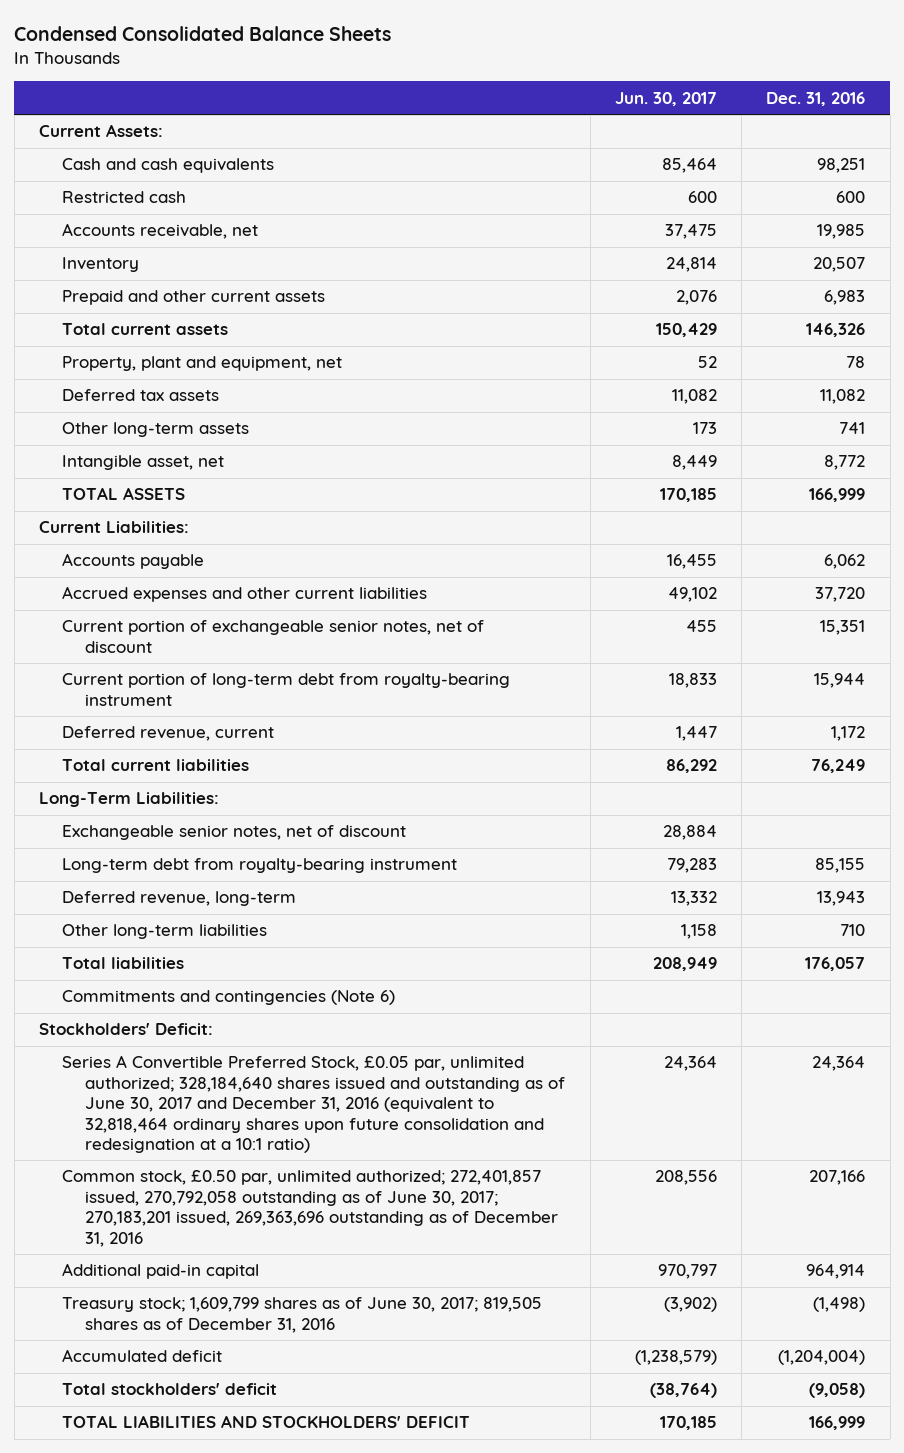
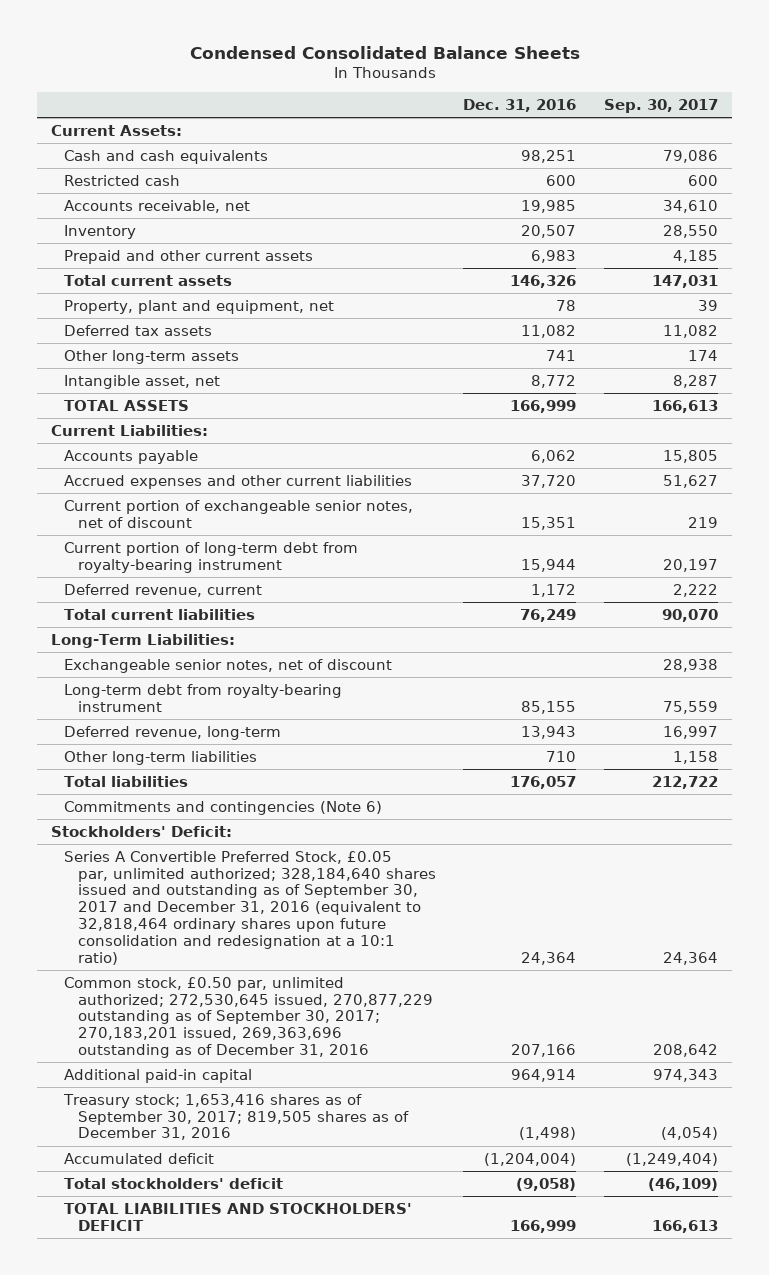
[614,91,717,106] Jun. 30, 2017 -> none
none -> [604,98,719,113] Sep. 30, 2017
[62,1055,566,1154] Series A Convertible Preferred Stock, £0.05 par, unlimited authorized; 328,184,640 shares issued and outstanding as of June 30, 2017 and December 31, 2016 (equivalent to 32,818,464 ordinary shares upon future consolidation and redesignation at a 10:1 ratio) -> [64,850,436,966] Series A Convertible Preferred Stock, £0.05 par, unlimited authorized; 328,184,640 shares issued and outstanding as of September 30, 2017 and December 31, 2016 (equivalent to 32,818,464 ordinary shares upon future consolidation and redesignation at a 10:1 ratio)
[62,1170,559,1247] Common stock, £0.50 par, unlimited authorized; 272,401,857 issued, 270,792,058 outstanding as of June 30, 2017; 270,183,201 issued, 269,363,696 outstanding as of December 31, 2016 -> [64,976,433,1059] Common stock, £0.50 par, unlimited authorized; 272,530,645 issued, 270,877,229 outstanding as of September 30, 2017; 270,183,201 issued, 269,363,696 outstanding as of December 31, 2016
[62,1297,543,1333] Treasury stock; 1,609,799 shares as of June 30, 2017; 819,505 shares as of December 31, 2016 -> [63,1093,409,1141] Treasury stock; 1,653,416 shares as of September 30, 2017; 819,505 shares as of December 31, 2016

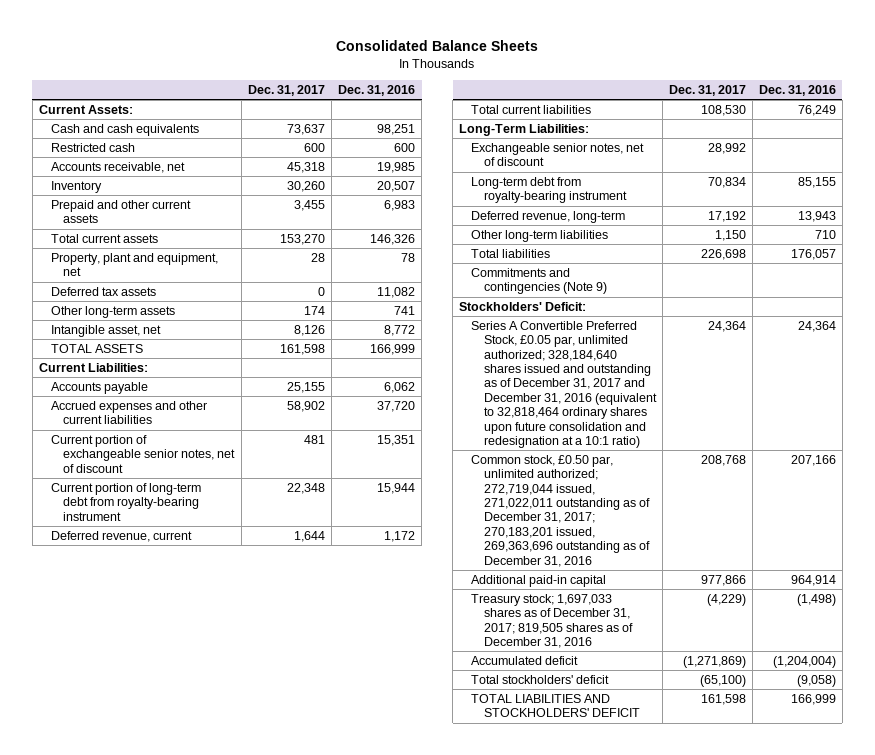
[189,45,580,59] Condensed Consolidated Balance Sheets -> [336,40,539,52] Consolidated Balance Sheets
[604,98,719,113] Sep. 30, 2017 -> none
none -> [248,84,326,96] Dec. 31, 2017
[64,800,383,815] Commitments and contingencies (Note 6) -> [471,267,607,295] Commitments and contingencies (Note 9)
[64,850,436,966] Series A Convertible Preferred Stock, £0.05 par, unlimited authorized; 328,184,640 shares issued and outstanding as of September 30, 2017 and December 31, 2016 (equivalent to 32,818,464 ordinary shares upon future consolidation and redesignation at a 10:1 ratio) -> [471,320,657,448] Series A Convertible Preferred Stock, £0.05 par, unlimited authorized; 328,184,640 shares issued and outstanding as of December 31, 2017 and December 31, 2016 (equivalent to 32,818,464 ordinary shares upon future consolidation and redesignation at a 10:1 ratio)
[64,976,433,1059] Common stock, £0.50 par, unlimited authorized; 272,530,645 issued, 270,877,229 outstanding as of September 30, 2017; 270,183,201 issued, 269,363,696 outstanding as of December 31, 2016 -> [471,454,650,567] Common stock, £0.50 par, unlimited authorized; 272,719,044 issued, 271,022,011 outstanding as of December 31, 2017; 270,183,201 issued, 269,363,696 outstanding as of December 31, 2016
[63,1093,409,1141] Treasury stock; 1,653,416 shares as of September 30, 2017; 819,505 shares as of December 31, 2016 -> [471,593,633,649] Treasury stock; 1,697,033 shares as of December 31, 2017; 819,505 shares as of December 31, 2016

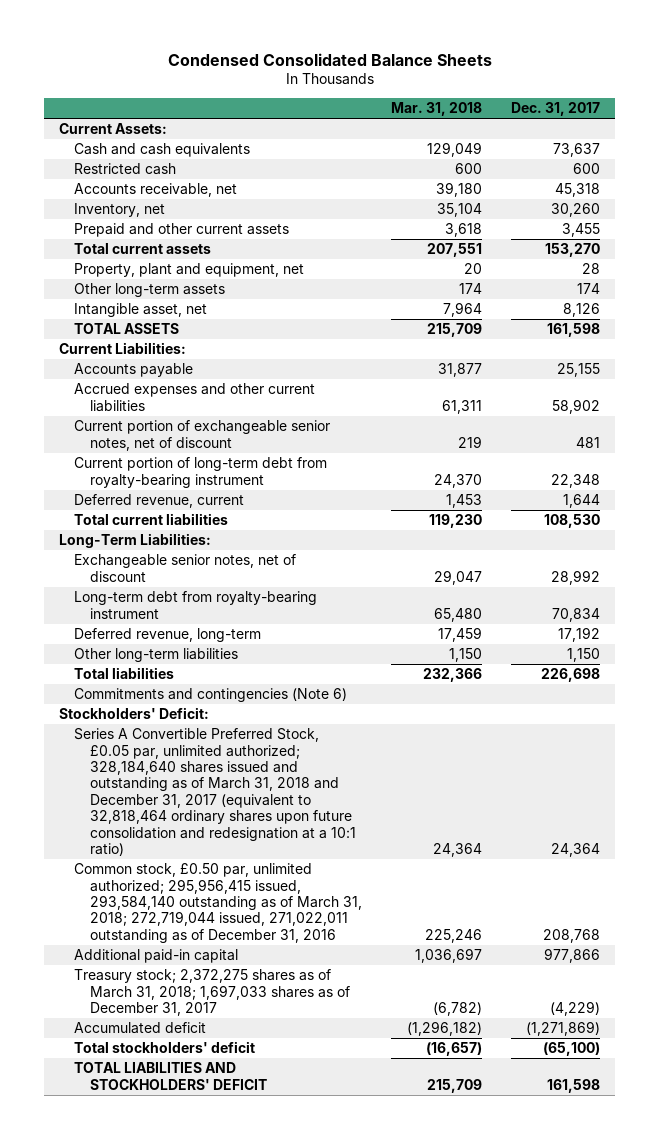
[336,40,539,52] Consolidated Balance Sheets -> [167,52,492,66] Condensed Consolidated Balance Sheets
[338,84,416,96] Dec. 31, 2016 -> none
none -> [391,102,483,117] Mar. 31, 2018
[50,180,102,193] Inventory -> [74,203,166,218] Inventory, net
[50,286,156,296] Deferred tax assets -> none
[471,267,607,295] Commitments and contingencies (Note 9) -> [74,688,348,703] Commitments and contingencies (Note 6)
[471,320,657,448] Series A Convertible Preferred Stock, £0.05 par, unlimited authorized; 328,184,640 shares issued and outstanding as of December 31, 2017 and December 31, 2016 (equivalent to 32,818,464 ordinary shares upon future consolidation and redesignation at a 10:1 ratio) -> [74,728,356,856] Series A Convertible Preferred Stock, £0.05 par, unlimited authorized; 328,184,640 shares issued and outstanding as of March 31, 2018 and December 31, 2017 (equivalent to 32,818,464 ordinary shares upon future consolidation and redesignation at a 10:1 ratio)
[471,454,650,567] Common stock, £0.50 par, unlimited authorized; 272,719,044 issued, 271,022,011 outstanding as of December 31, 2017; 270,183,201 issued, 269,363,696 outstanding as of December 31, 2016 -> [74,863,362,943] Common stock, £0.50 par, unlimited authorized; 295,956,415 issued, 293,584,140 outstanding as of March 31, 2018; 272,719,044 issued, 271,022,011 outstanding as of December 31, 2016
[471,593,633,649] Treasury stock; 1,697,033 shares as of December 31, 2017; 819,505 shares as of December 31, 2016 -> [74,969,350,1016] Treasury stock; 2,372,275 shares as of March 31, 2018; 1,697,033 shares as of December 31, 2017

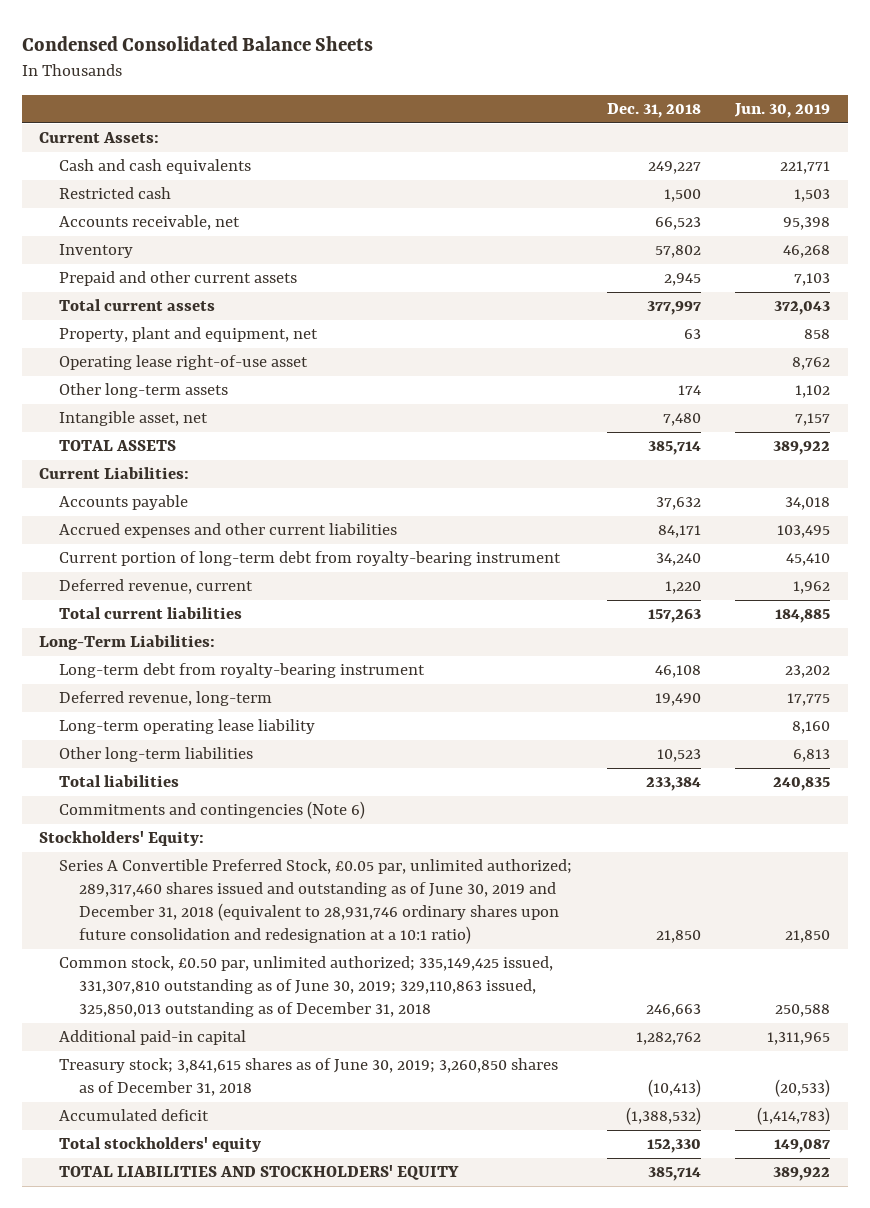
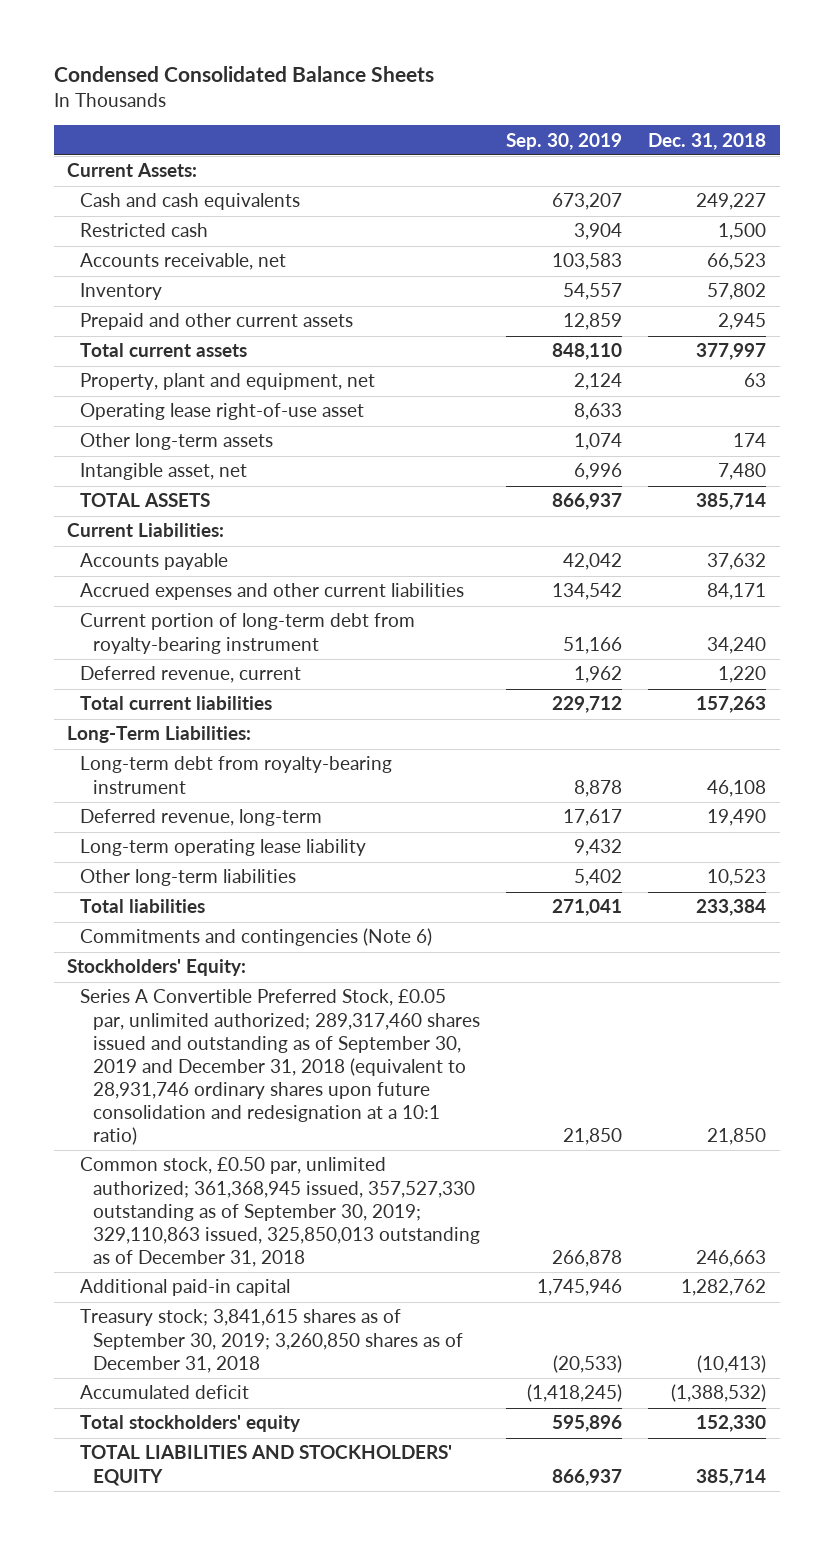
[734,103,831,119] Jun. 30, 2019 -> none
none -> [506,132,623,150] Sep. 30, 2019
[58,859,572,945] Series A Convertible Preferred Stock, £0.05 par, unlimited authorized; 289,317,460 shares issued and outstanding as of June 30, 2019 and December 31, 2018 (equivalent to 28,931,746 ordinary shares upon future consolidation and redesignation at a 10:1 ratio) -> [79,989,480,1145] Series A Convertible Preferred Stock, £0.05 par, unlimited authorized; 289,317,460 shares issued and outstanding as of September 30, 2019 and December 31, 2018 (equivalent to 28,931,746 ordinary shares upon future consolidation and redesignation at a 10:1 ratio)
[58,956,553,1018] Common stock, £0.50 par, unlimited authorized; 335,149,425 issued, 331,307,810 outstanding as of June 30, 2019; 329,110,863 issued, 325,850,013 outstanding as of December 31, 2018 -> [79,1157,480,1267] Common stock, £0.50 par, unlimited authorized; 361,368,945 issued, 357,527,330 outstanding as of September 30, 2019; 329,110,863 issued, 325,850,013 outstanding as of December 31, 2018
[58,1058,558,1097] Treasury stock; 3,841,615 shares as of June 30, 2019; 3,260,850 shares as of December 31, 2018 -> [79,1309,463,1373] Treasury stock; 3,841,615 shares as of September 30, 2019; 3,260,850 shares as of December 31, 2018

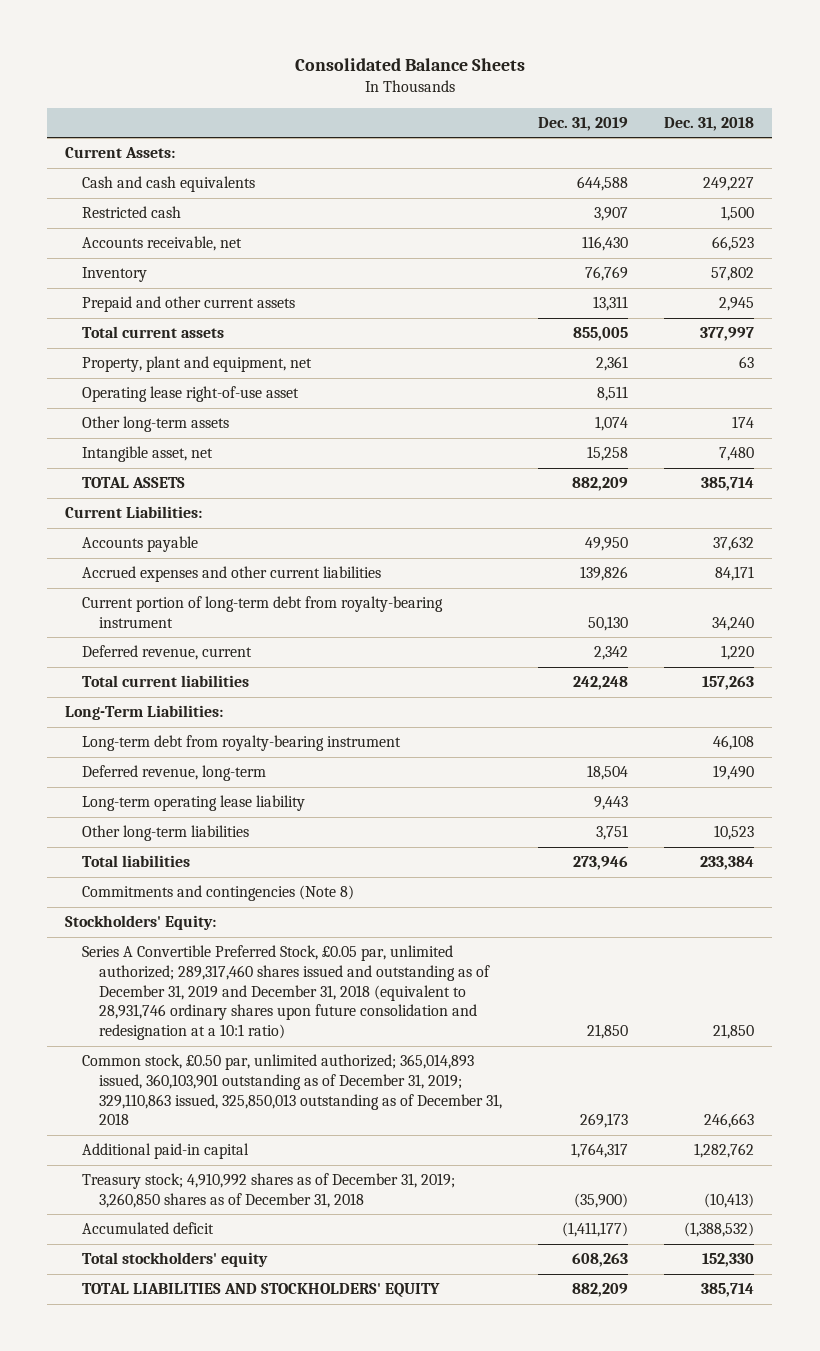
[53,66,434,83] Condensed Consolidated Balance Sheets -> [294,58,525,72] Consolidated Balance Sheets
[506,132,623,150] Sep. 30, 2019 -> none
none -> [538,116,629,131] Dec. 31, 2019
[79,928,432,947] Commitments and contingencies (Note 6) -> [82,885,355,902] Commitments and contingencies (Note 8)
[79,989,480,1145] Series A Convertible Preferred Stock, £0.05 par, unlimited authorized; 289,317,460 shares issued and outstanding as of September 30, 2019 and December 31, 2018 (equivalent to 28,931,746 ordinary shares upon future consolidation and redesignation at a 10:1 ratio) -> [82,945,490,1041] Series A Convertible Preferred Stock, £0.05 par, unlimited authorized; 289,317,460 shares issued and outstanding as of December 31, 2019 and December 31, 2018 (equivalent to 28,931,746 ordinary shares upon future consolidation and redesignation at a 10:1 ratio)
[79,1157,480,1267] Common stock, £0.50 par, unlimited authorized; 361,368,945 issued, 357,527,330 outstanding as of September 30, 2019; 329,110,863 issued, 325,850,013 outstanding as of December 31, 2018 -> [82,1054,502,1126] Common stock, £0.50 par, unlimited authorized; 365,014,893 issued, 360,103,901 outstanding as of December 31, 2019; 329,110,863 issued, 325,850,013 outstanding as of December 31, 2018
[79,1309,463,1373] Treasury stock; 3,841,615 shares as of September 30, 2019; 3,260,850 shares as of December 31, 2018 -> [82,1173,456,1208] Treasury stock; 4,910,992 shares as of December 31, 2019; 3,260,850 shares as of December 31, 2018

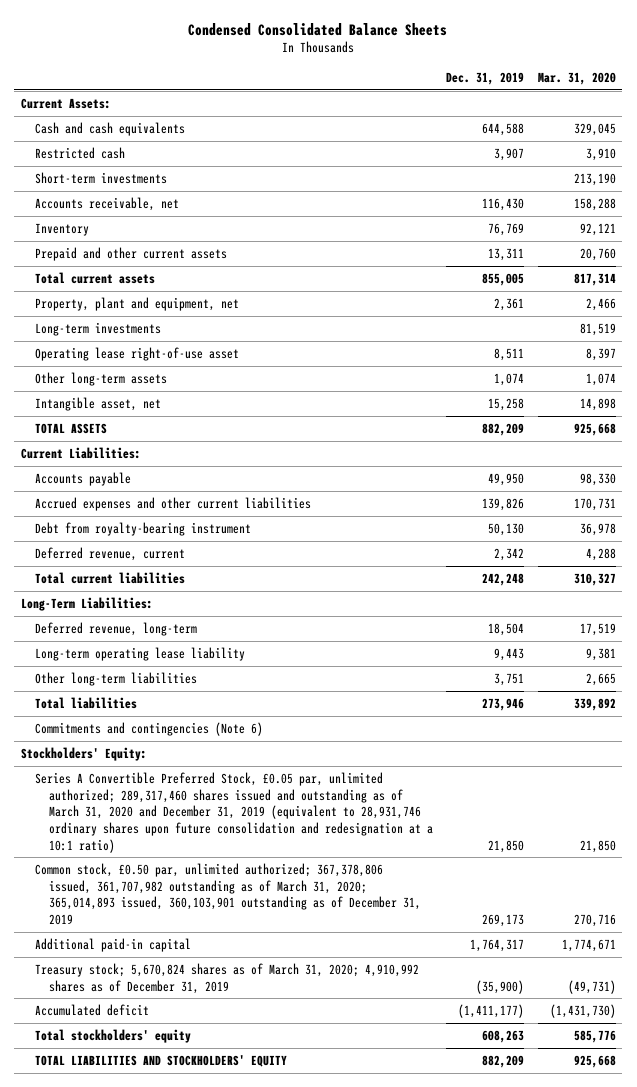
[294,58,525,72] Consolidated Balance Sheets -> [188,22,448,36] Condensed Consolidated Balance Sheets
[664,116,755,131] Dec. 31, 2018 -> none
none -> [537,71,616,85] Mar. 31, 2020
none -> [34,171,167,184] Short-term investments
none -> [34,321,161,336] Long-term investments
[82,596,444,628] Current portion of long-term debt from royalty-bearing instrument -> [34,521,251,536] Debt from royalty-bearing instrument
[82,735,402,752] Long-term debt from royalty-bearing instrument -> none
[82,885,355,902] Commitments and contingencies (Note 8) -> [34,721,263,736] Commitments and contingencies (Note 6)
[82,945,490,1041] Series A Convertible Preferred Stock, £0.05 par, unlimited authorized; 289,317,460 shares issued and outstanding as of December 31, 2019 and December 31, 2018 (equivalent to 28,931,746 ordinary shares upon future consolidation and redesignation at a 10:1 ratio) -> [34,771,433,853] Series A Convertible Preferred Stock, £0.05 par, unlimited authorized; 289,317,460 shares issued and outstanding as of March 31, 2020 and December 31, 2019 (equivalent to 28,931,746 ordinary shares upon future consolidation and redesignation at a 10:1 ratio)
[82,1054,502,1126] Common stock, £0.50 par, unlimited authorized; 365,014,893 issued, 360,103,901 outstanding as of December 31, 2019; 329,110,863 issued, 325,850,013 outstanding as of December 31, 2018 -> [34,862,421,925] Common stock, £0.50 par, unlimited authorized; 367,378,806 issued, 361,707,982 outstanding as of March 31, 2020; 365,014,893 issued, 360,103,901 outstanding as of December 31, 2019
[82,1173,456,1208] Treasury stock; 4,910,992 shares as of December 31, 2019; 3,260,850 shares as of December 31, 2018 -> [34,962,419,994] Treasury stock; 5,670,824 shares as of March 31, 2020; 4,910,992 shares as of December 31, 2019

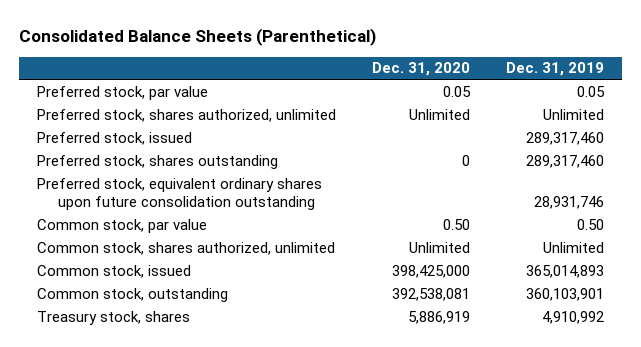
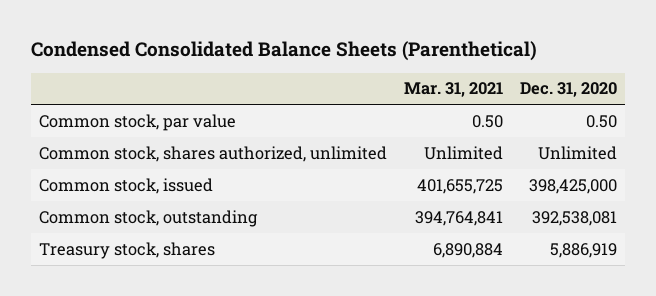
[18,27,376,46] Consolidated Balance Sheets (Parenthetical) -> [30,41,537,62] Condensed Consolidated Balance Sheets (Parenthetical)
[506,62,605,77] Dec. 31, 2019 -> none
none -> [403,82,503,98] Mar. 31, 2021
[36,85,208,100] Preferred stock, par value -> none
[36,108,336,122] Preferred stock, shares authorized, unlimited -> none
[36,131,192,145] Preferred stock, issued -> none
[36,154,278,169] Preferred stock, shares outstanding -> none
[36,177,322,210] Preferred stock, equivalent ordinary shares upon future consolidation outstanding -> none

